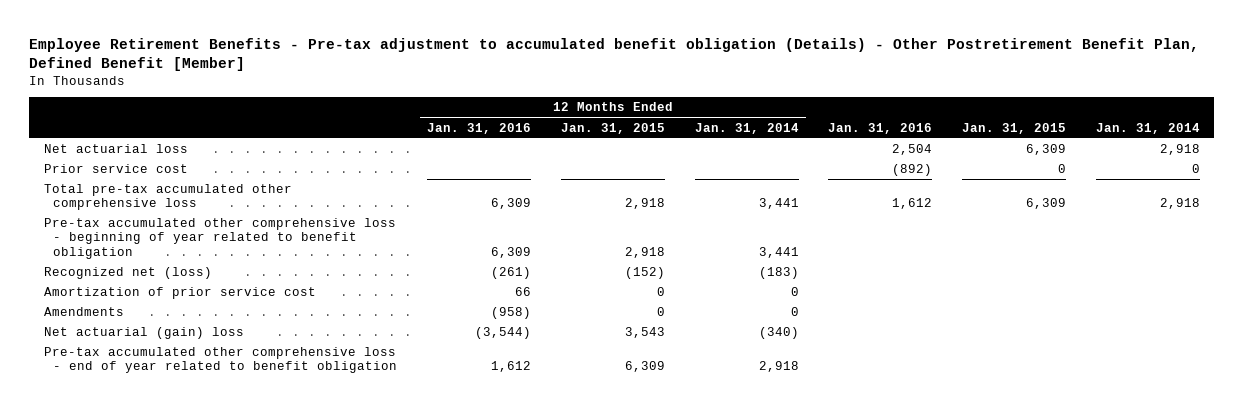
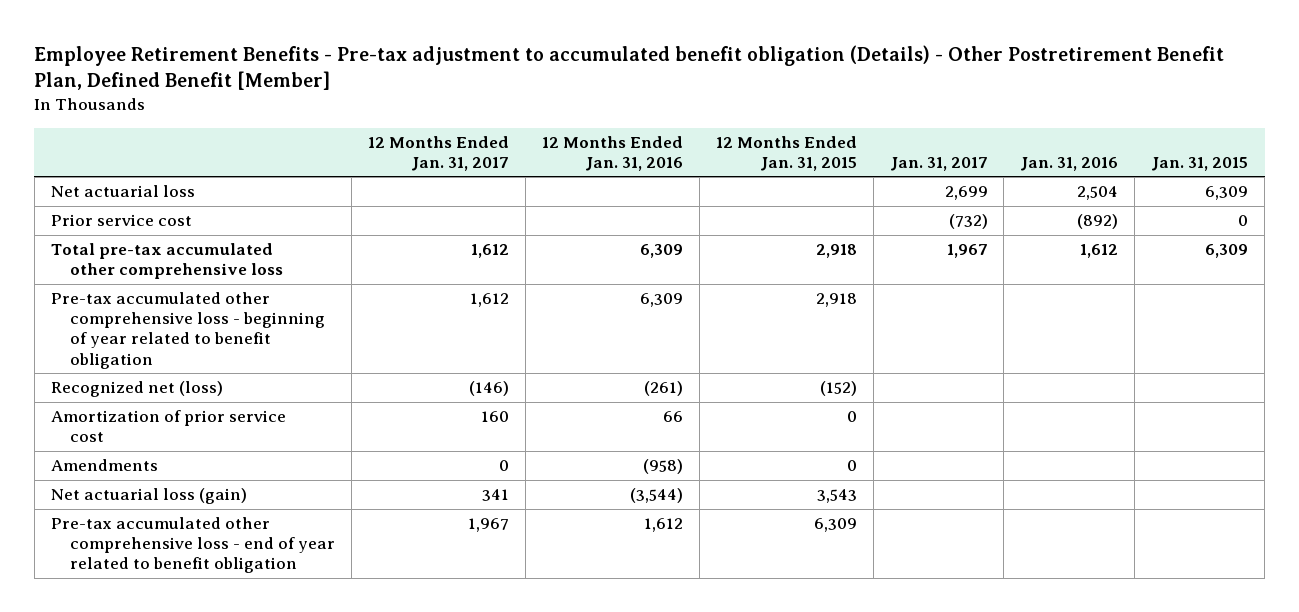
[694,122,799,134] Jan. 31, 2014 -> none
[1095,122,1200,134] Jan. 31, 2014 -> none
none -> [367,135,509,171] 12 Months Ended Jan. 31, 2017
none -> [889,156,988,171] Jan. 31, 2017
[44,327,245,340] Net actuarial (gain) loss -> [50,488,247,505] Net actuarial loss (gain)

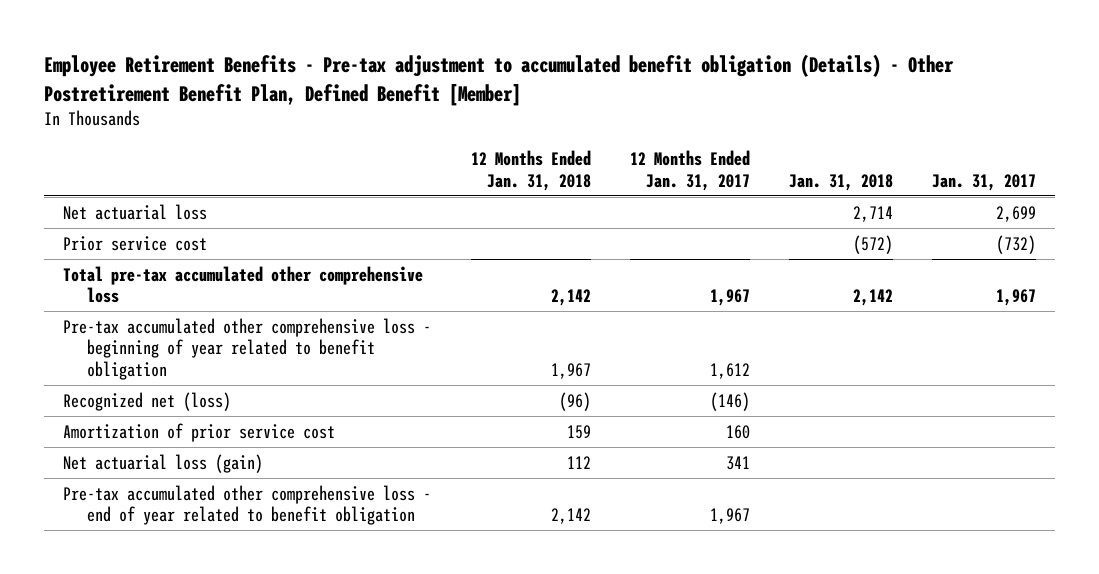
[541,135,683,171] 12 Months Ended Jan. 31, 2016 -> none
[715,135,857,171] 12 Months Ended Jan. 31, 2015 -> none
[1020,156,1119,171] Jan. 31, 2016 -> none
[1151,156,1249,171] Jan. 31, 2015 -> none
none -> [470,150,591,191] 12 Months Ended Jan. 31, 2018
none -> [788,173,893,191] Jan. 31, 2018
[470,244,509,259] 1,612 -> [709,289,750,307] 1,967
[50,459,158,472] Amendments -> none

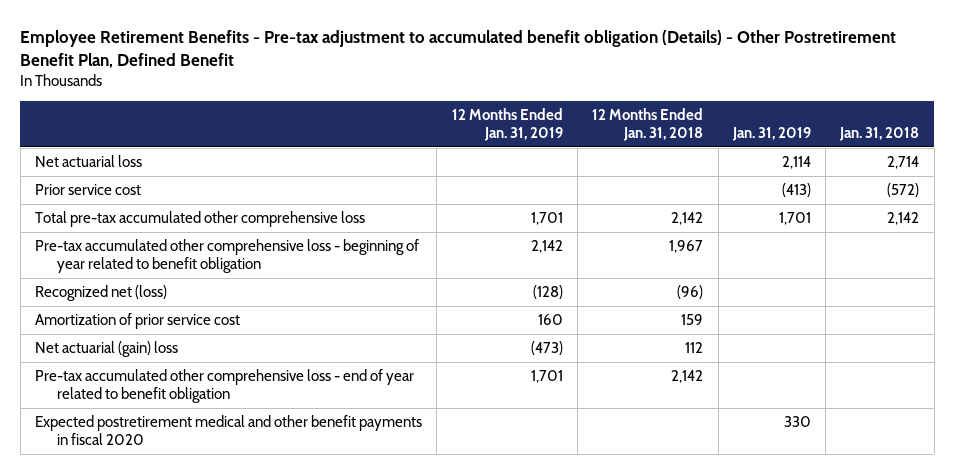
[43,54,954,106] Employee Retirement Benefits - Pre-tax adjustment to accumulated benefit obligation (Details) - Other Postretirement Benefit Plan, Defined Benefit [Member] -> [20,30,897,69] Employee Retirement Benefits - Pre-tax adjustment to accumulated benefit obligation (Details) - Other Postretirement Benefit Plan, Defined Benefit
[629,150,750,191] 12 Months Ended Jan. 31, 2017 -> none
[931,173,1036,191] Jan. 31, 2017 -> none
none -> [451,108,563,142] 12 Months Ended Jan. 31, 2019
none -> [731,127,811,142] Jan. 31, 2019
[63,453,264,473] Net actuarial loss (gain) -> [35,341,179,358] Net actuarial (gain) loss
none -> [35,415,423,445] Expected postretirement medical and other benefit payments in fiscal 2020

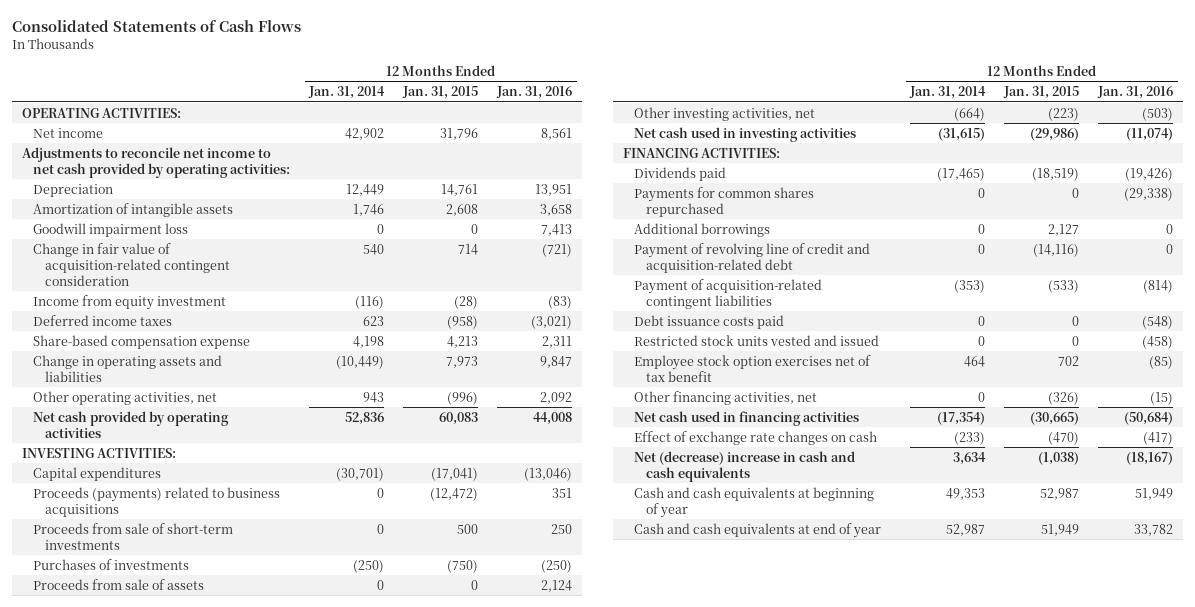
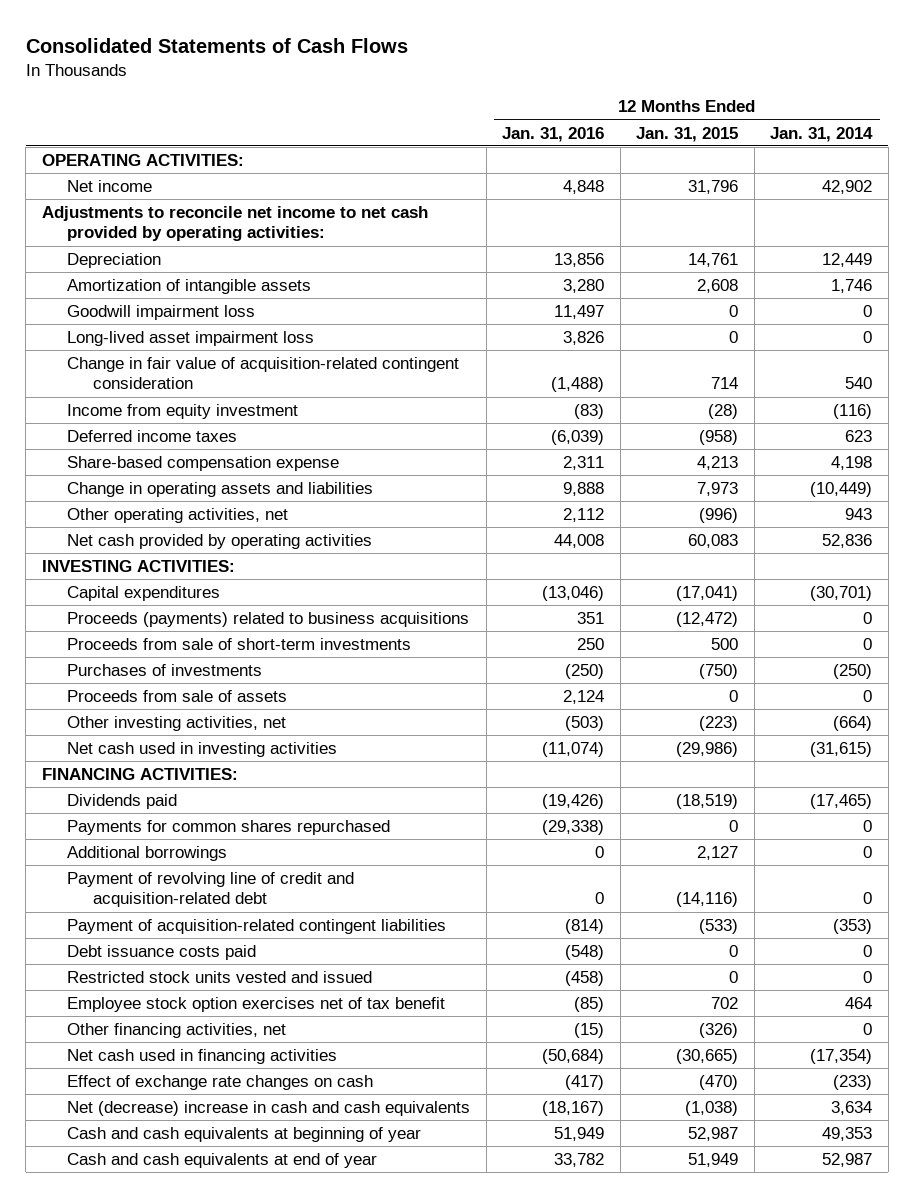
[541,127,573,140] 8,561 -> [563,180,605,195] 4,848
[535,183,573,196] 13,951 -> [554,253,605,268] 13,856
[540,203,573,216] 3,658 -> [563,279,605,294] 3,280
[541,223,573,236] 7,413 -> [554,305,605,320] 11,497
none -> [67,331,315,347] Long-lived asset impairment loss
[542,243,573,257] (721) -> [551,377,605,393] (1,488)
[531,315,573,329] (3,021) -> [551,430,605,446] (6,039)
[540,355,573,368] 9,847 -> [563,482,605,497] 9,888
[540,391,573,404] 2,092 -> [563,508,605,523] 2,112

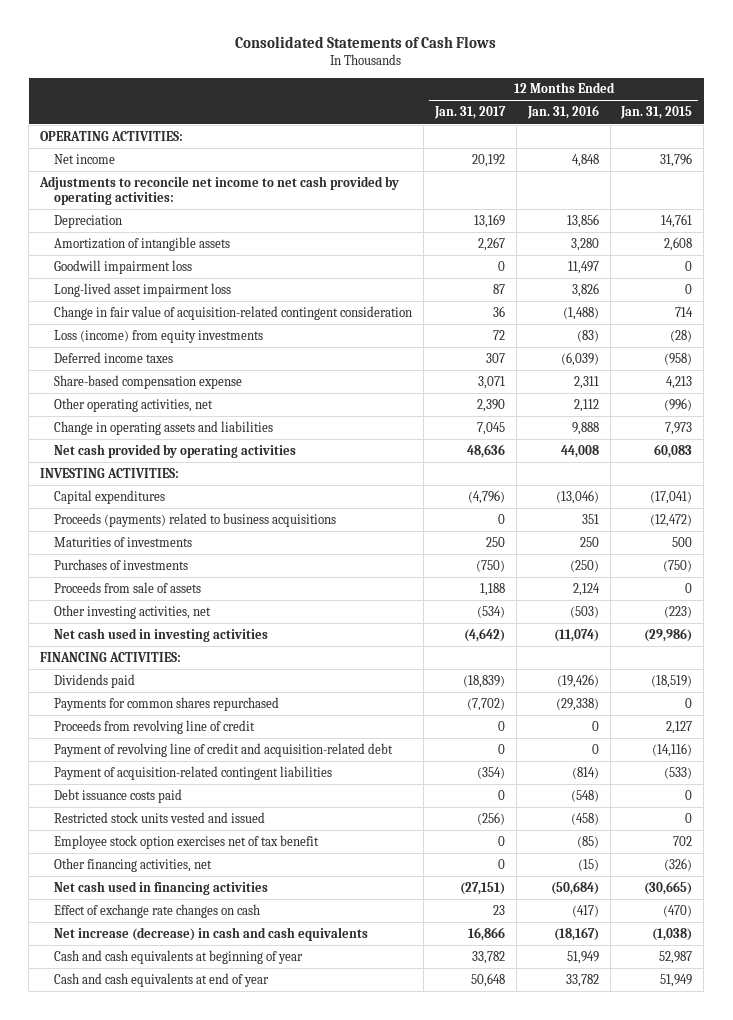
[770,126,874,142] Jan. 31, 2014 -> none
none -> [434,106,507,120] Jan. 31, 2017
[67,404,299,420] Income from equity investment -> [54,329,264,343] Loss (income) from equity investments
[67,482,374,498] Change in operating assets and liabilities -> [54,420,274,435] Change in operating assets and liabilities
[67,638,412,651] Proceeds from sale of short-term investments -> [54,536,193,547] Maturities of investments
[67,846,228,862] Additional borrowings -> [54,719,256,734] Proceeds from revolving line of credit
[67,1101,471,1117] Net (decrease) increase in cash and cash equivalents -> [54,926,369,941] Net increase (decrease) in cash and cash equivalents

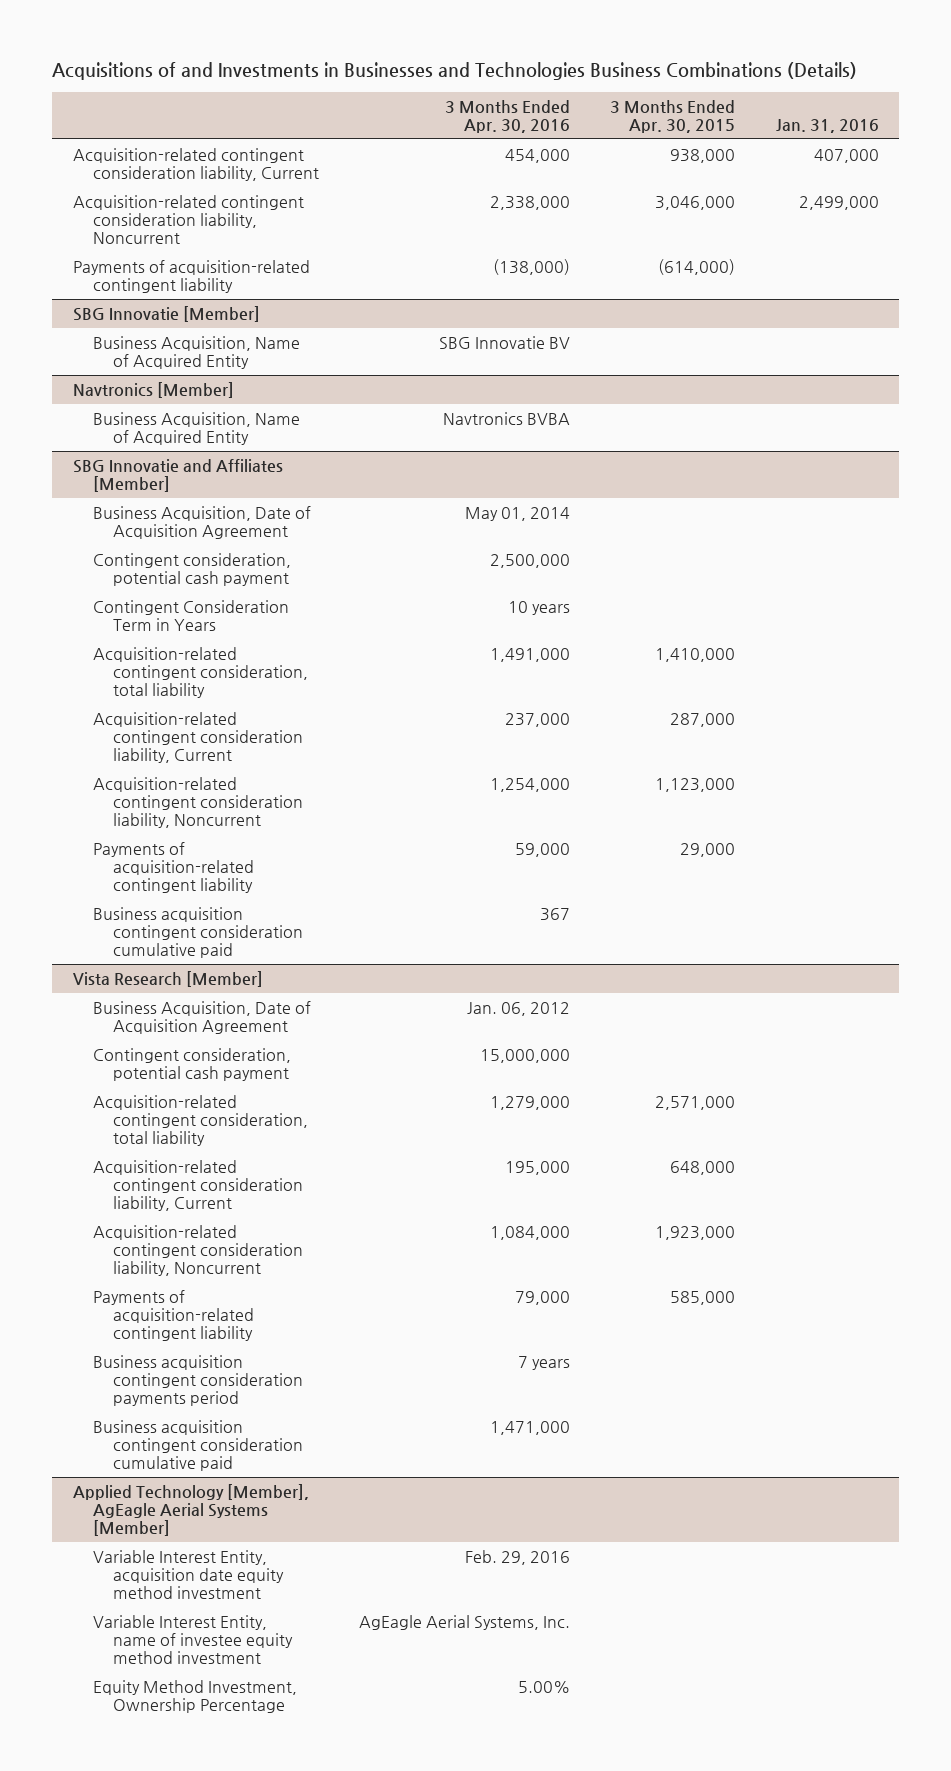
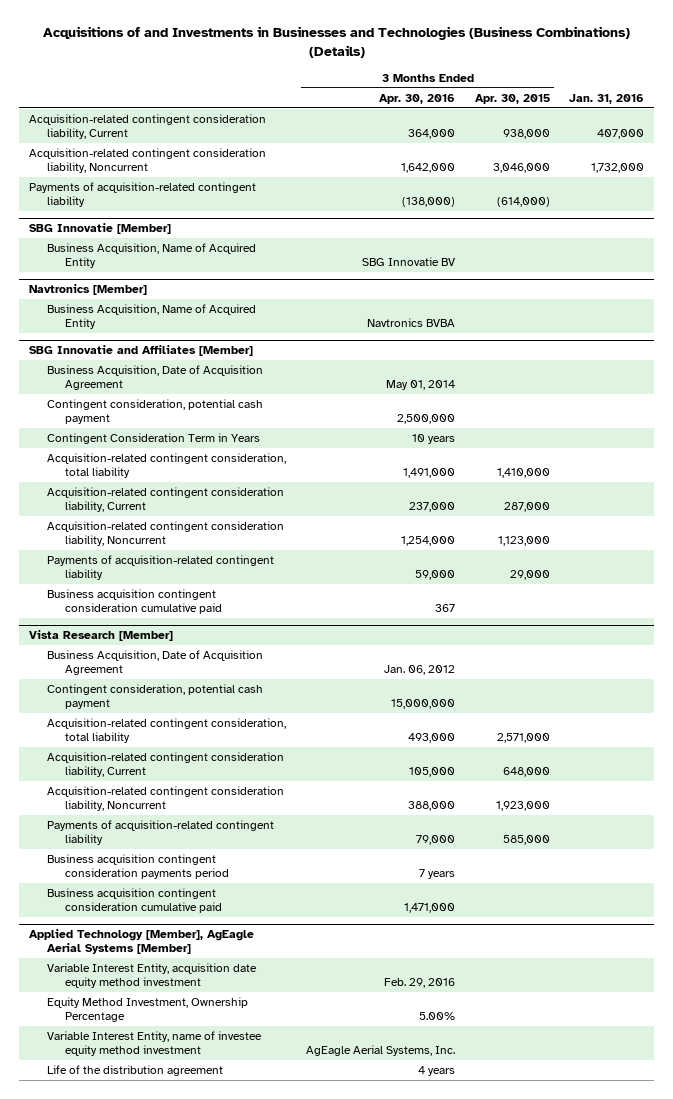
[52,62,858,81] Acquisitions of and Investments in Businesses and Technologies Business Combinations (Details) -> [42,26,630,58] Acquisitions of and Investments in Businesses and Technologies (Business Combinations) (Details)
[505,149,571,164] 454,000 -> [407,129,455,140] 364,000
[490,196,571,211] 2,338,000 -> [400,163,455,174] 1,642,000
[798,196,879,211] 2,499,000 -> [591,163,645,174] 1,732,000
[490,1096,571,1111] 1,279,000 -> [407,733,455,744] 493,000
[505,1161,571,1176] 195,000 -> [408,767,455,778] 105,000
[490,1226,571,1241] 1,084,000 -> [407,801,455,812] 388,000
[92,1615,293,1664] Variable Interest Entity, name of investee equity method investment -> [46,1031,262,1057] Variable Interest Entity, name of investee equity method investment
none -> [46,1065,223,1077] Life of the distribution agreement

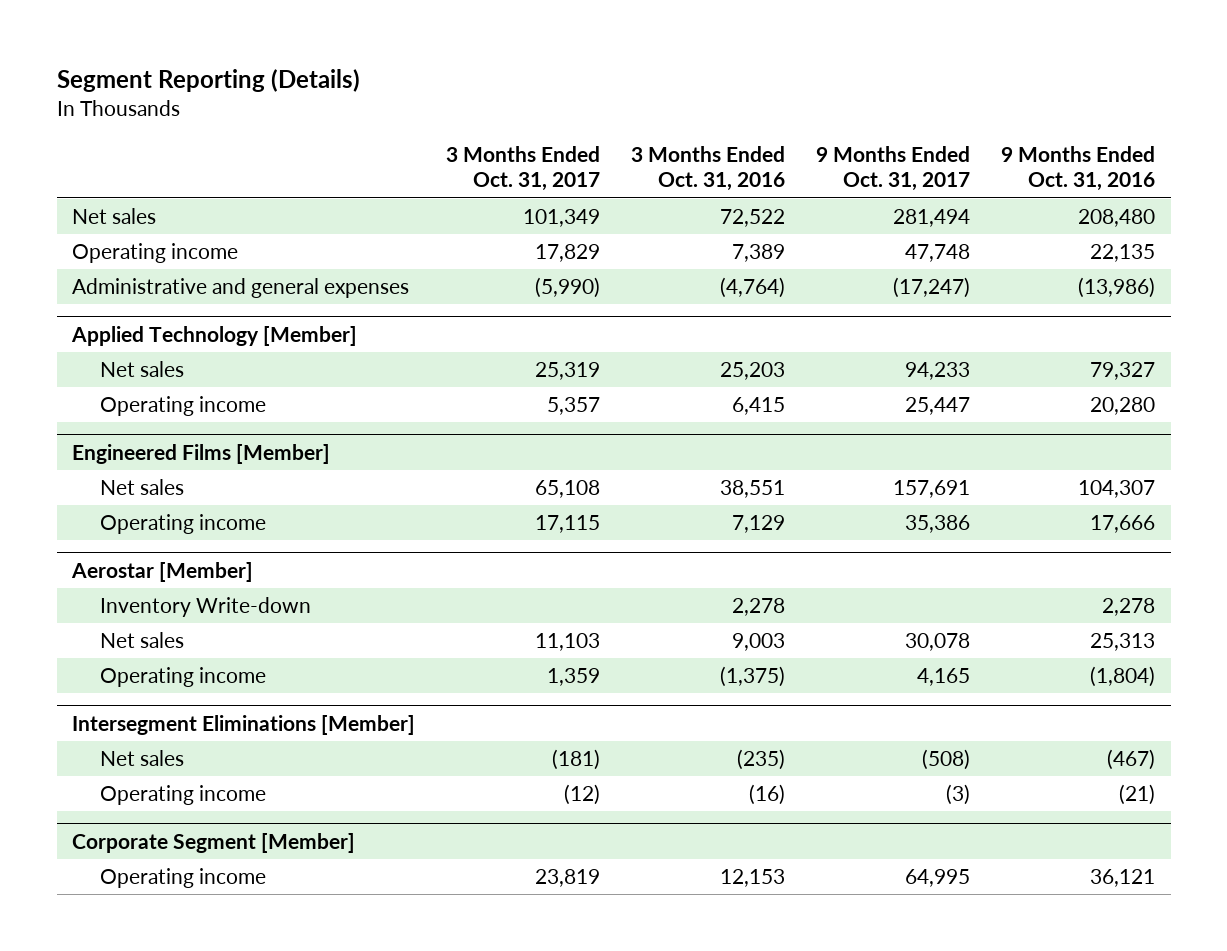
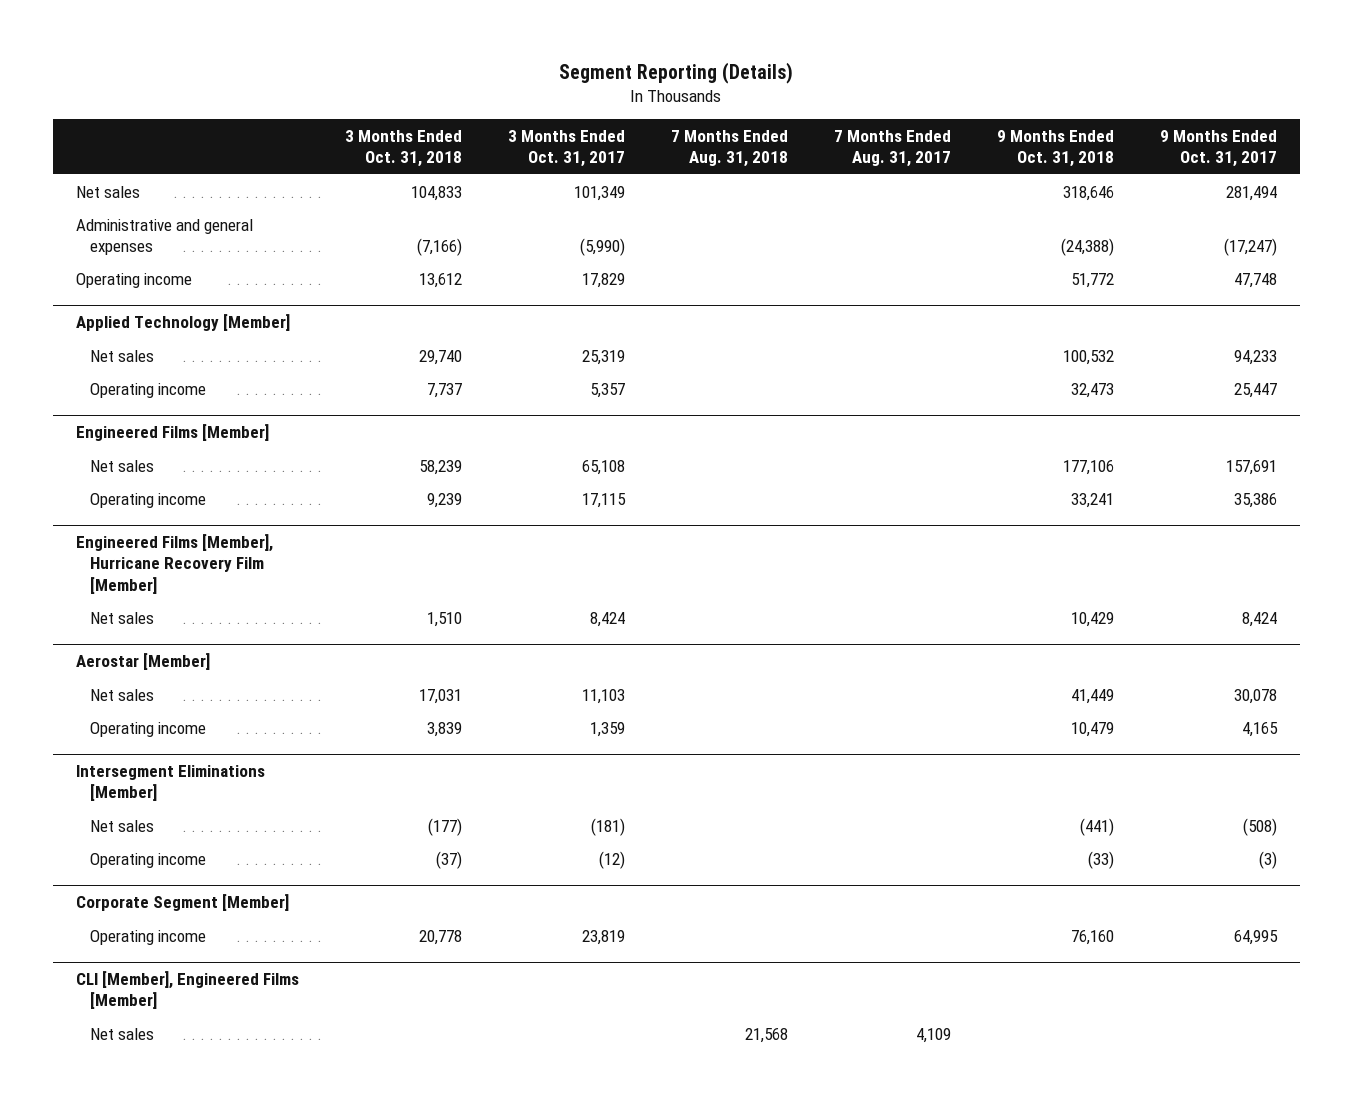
[631,145,786,192] 3 Months Ended Oct. 31, 2016 -> none
[1001,145,1156,192] 9 Months Ended Oct. 31, 2016 -> none
none -> [344,129,462,168] 3 Months Ended Oct. 31, 2018
none -> [670,129,788,168] 7 Months Ended Aug. 31, 2018
none -> [833,129,951,168] 7 Months Ended Aug. 31, 2017
none -> [996,129,1114,168] 9 Months Ended Oct. 31, 2018
[72,243,239,264] Operating income -> [75,272,192,288] Operating income
none -> [75,534,273,594] Engineered Films [Member], Hurricane Recovery Film [Member]
none -> [89,611,154,624] Net sales
[99,597,311,618] Inventory Write-down -> none
none -> [75,971,299,1010] CLI [Member], Engineered Films [Member]
none -> [89,1027,154,1040] Net sales

